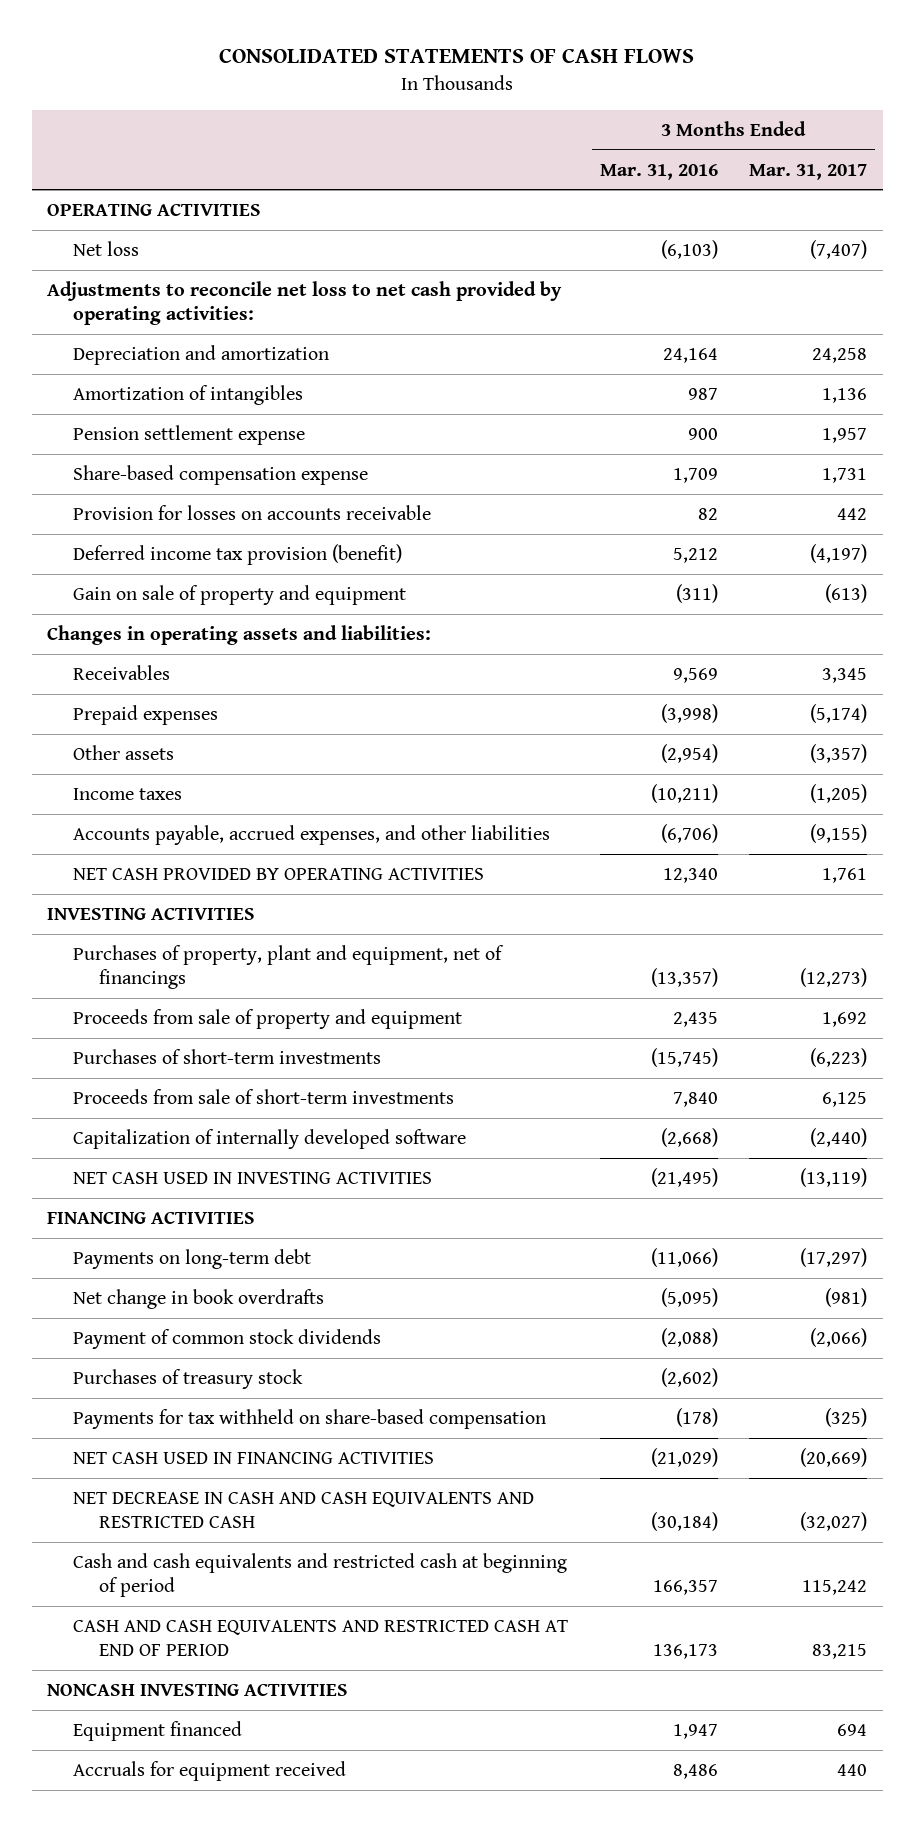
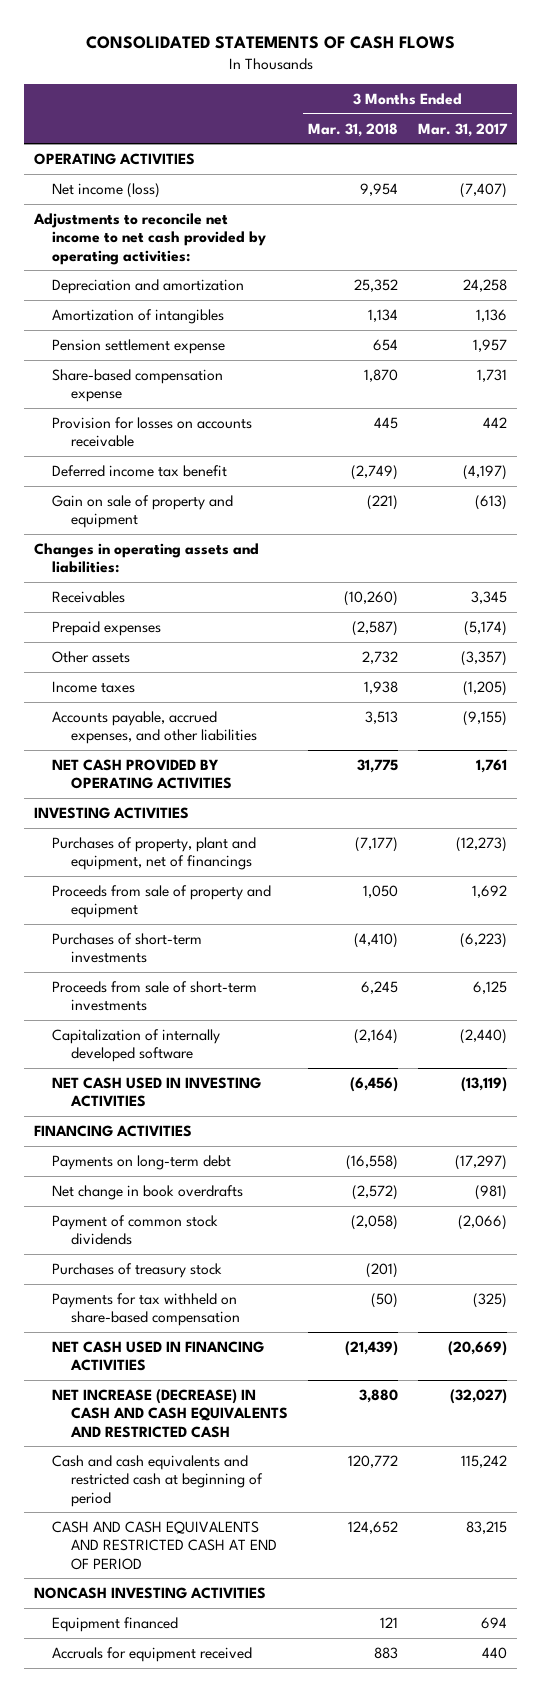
[599,163,718,180] Mar. 31, 2016 -> none
none -> [307,122,398,137] Mar. 31, 2018
[73,241,140,257] Net loss -> [52,182,161,198] Net income (loss)
[47,281,563,326] Adjustments to reconcile net loss to net cash provided by operating activities: -> [33,212,267,265] Adjustments to reconcile net income to net cash provided by operating activities:
[73,544,403,566] Deferred income tax provision (benefit) -> [52,464,228,477] Deferred income tax benefit
[73,1492,535,1529] NET DECREASE IN CASH AND CASH EQUIVALENTS AND RESTRICTED CASH -> [52,1388,288,1438] NET INCREASE (DECREASE) IN CASH AND CASH EQUIVALENTS AND RESTRICTED CASH

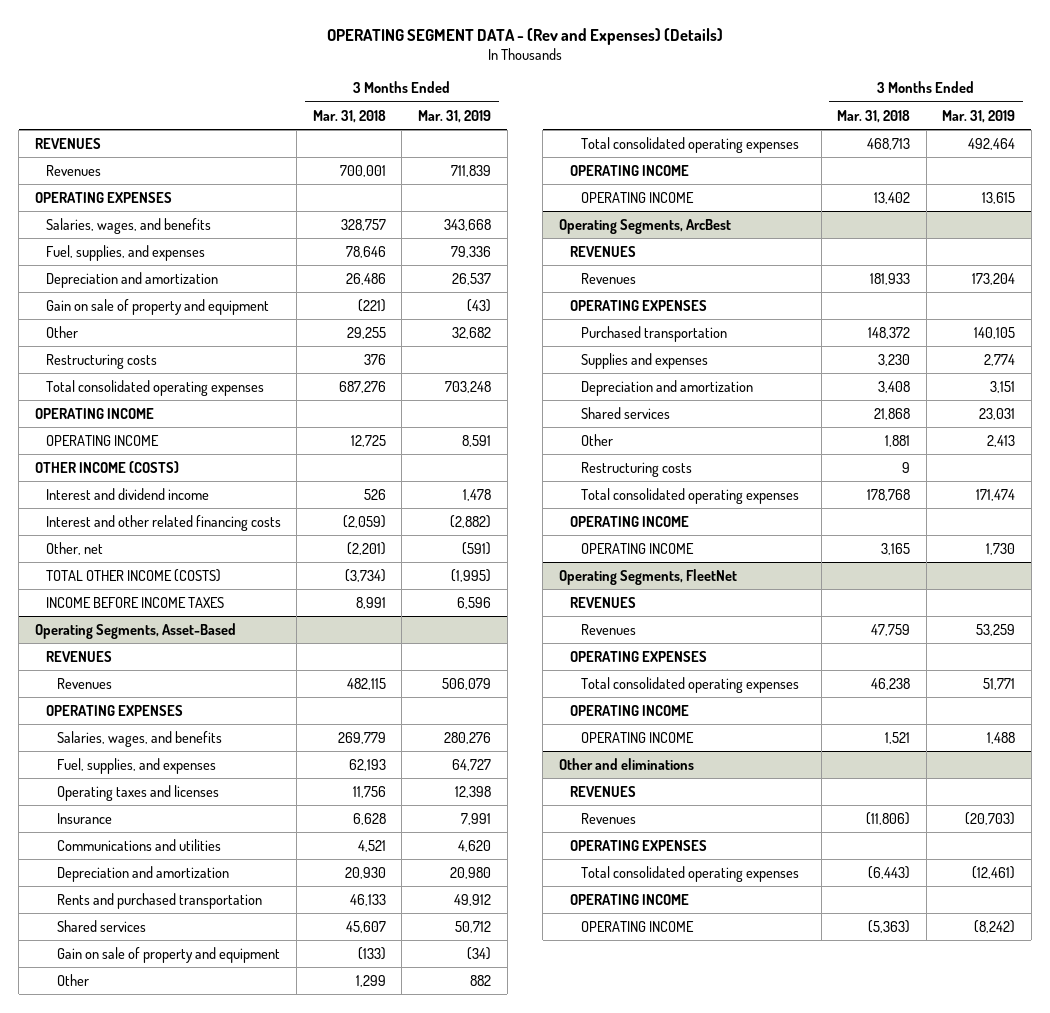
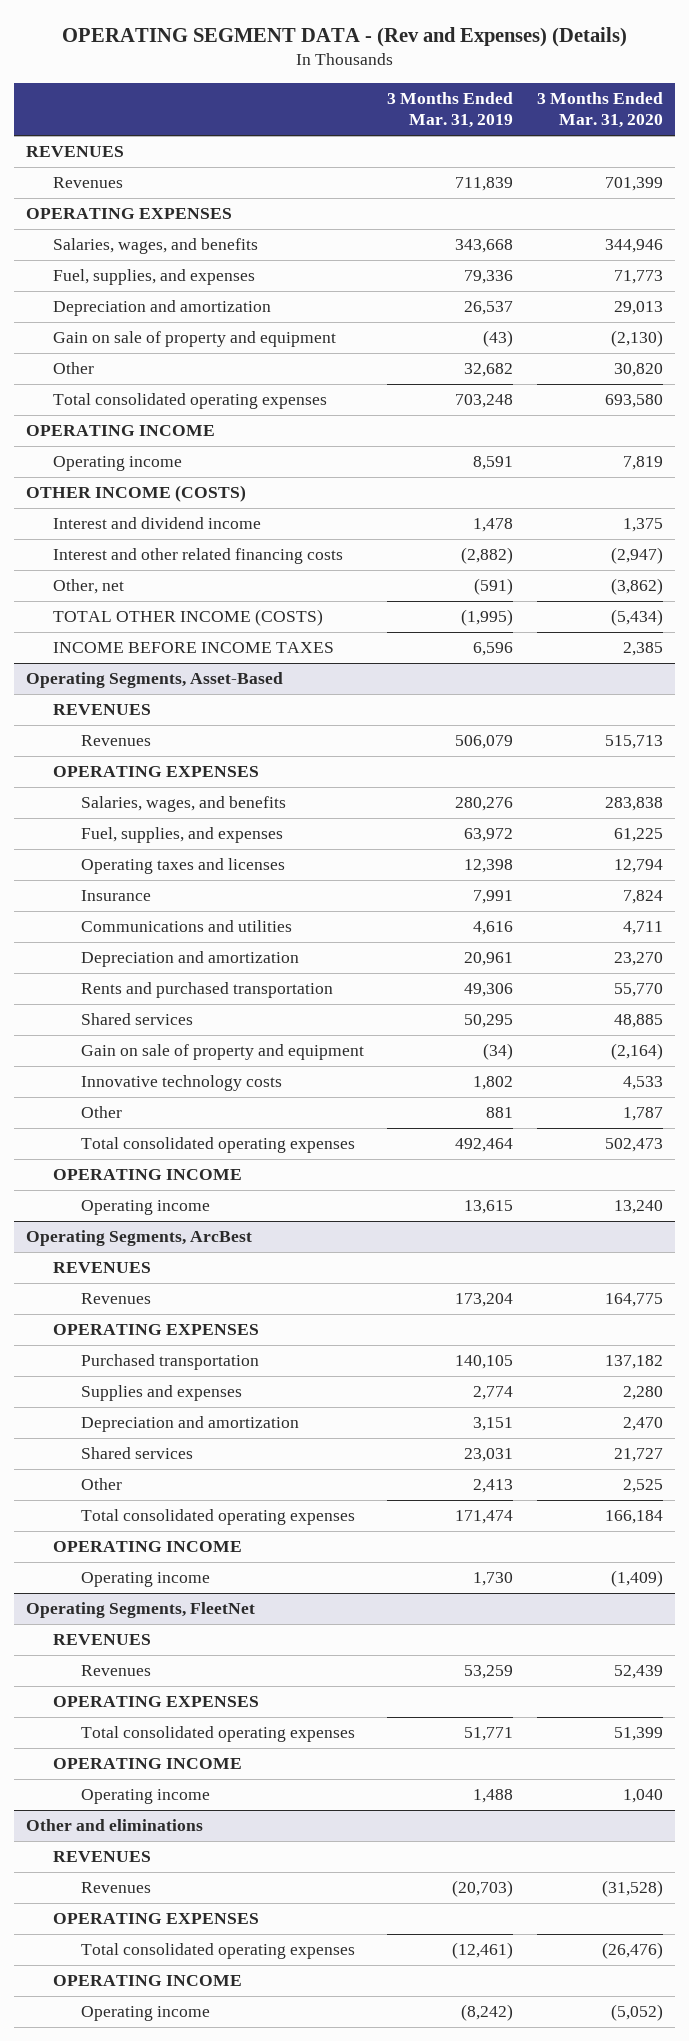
[312,109,386,123] Mar. 31, 2018 -> none
none -> [537,92,664,129] 3 Months Ended Mar. 31, 2020
[45,353,157,369] Restructuring costs -> none
[45,434,159,446] OPERATING INCOME -> [53,456,183,472] Operating income
[452,758,492,771] 64,727 -> [464,828,514,843] 63,972
[458,839,492,852] 4,620 -> [473,921,514,936] 4,616
[450,866,492,879] 20,980 -> [464,952,514,967] 20,961
[454,893,492,906] 49,912 -> [464,983,514,998] 49,306
[455,920,492,933] 50,712 -> [464,1014,514,1029] 50,295
none -> [80,1075,282,1092] Innovative technology costs
[470,974,492,986] 882 -> [486,1107,514,1119] 881
[581,191,695,203] OPERATING INCOME -> [80,1200,210,1216] Operating income
[581,461,693,477] Restructuring costs -> none
[581,542,695,554] OPERATING INCOME -> [80,1572,210,1588] Operating income
[581,731,695,743] OPERATING INCOME -> [80,1789,210,1805] Operating income
[581,920,695,932] OPERATING INCOME -> [80,2006,210,2022] Operating income

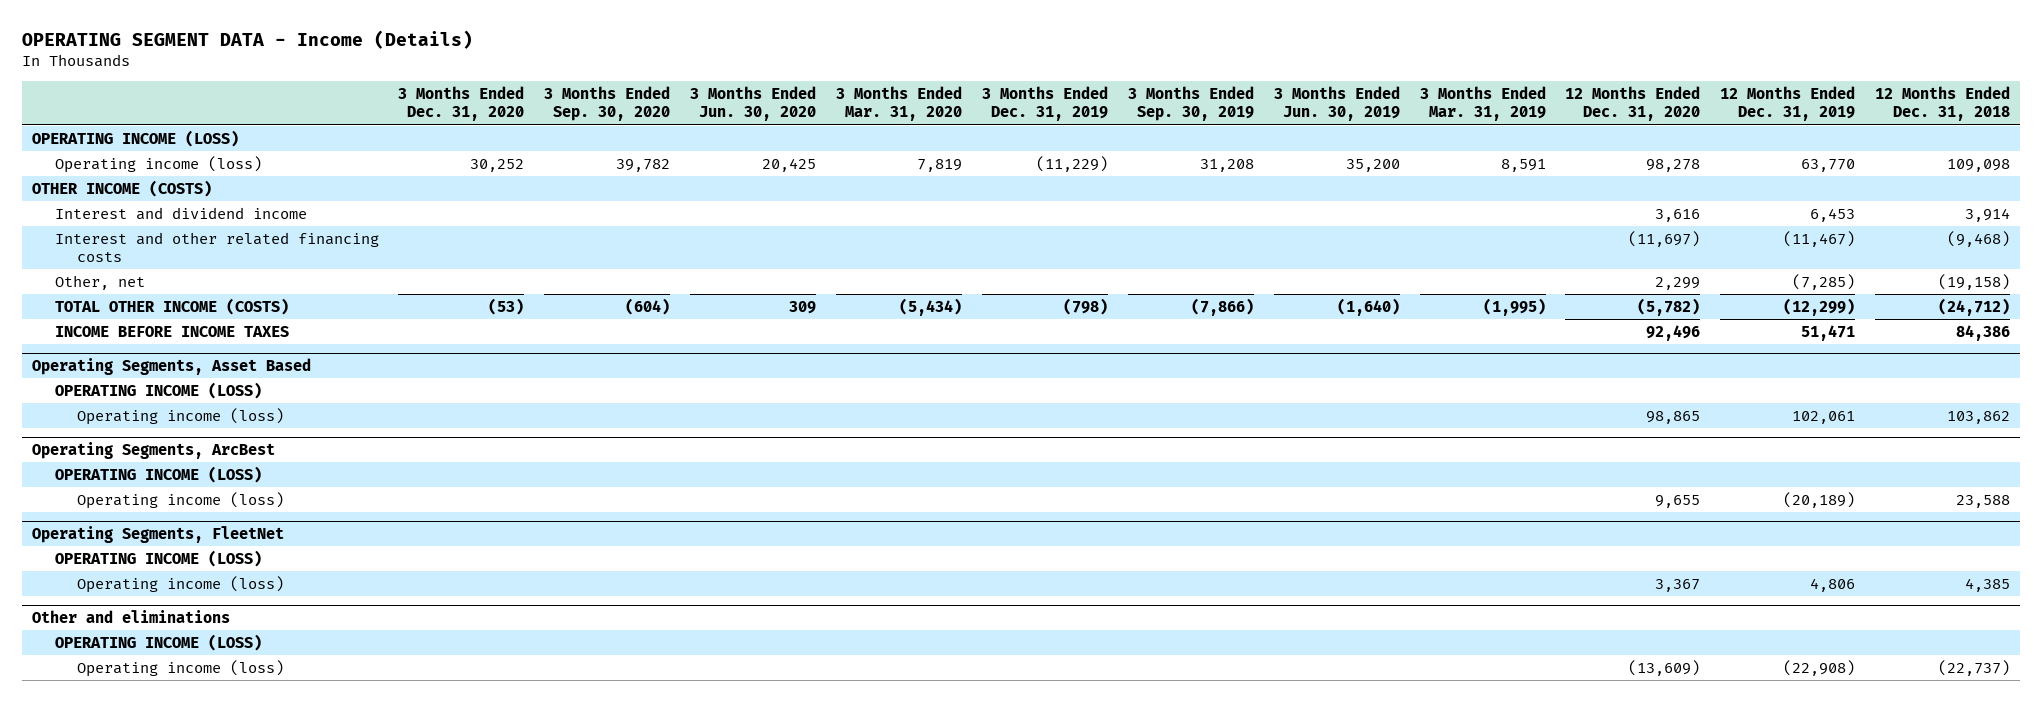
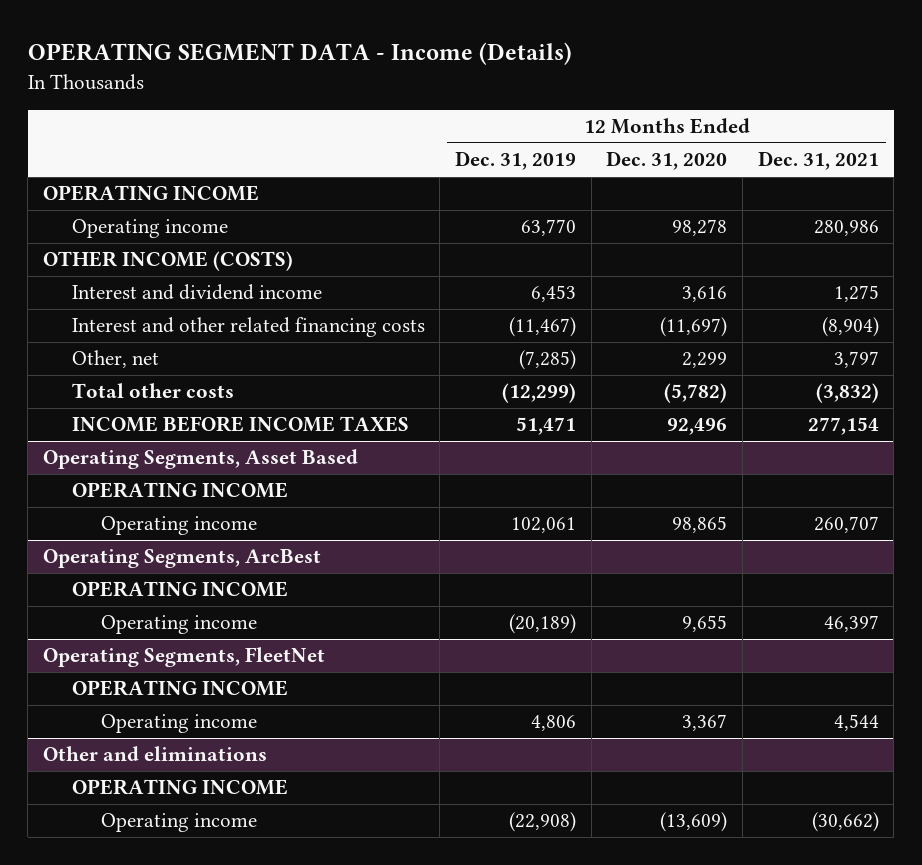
[398,86,525,122] 3 Months Ended Dec. 31, 2020 -> none
[544,86,671,122] 3 Months Ended Sep. 30, 2020 -> none
[690,86,817,122] 3 Months Ended Jun. 30, 2020 -> none
[836,86,963,122] 3 Months Ended Mar. 31, 2020 -> none
[981,86,1108,122] 3 Months Ended Dec. 31, 2019 -> none
[1127,86,1254,122] 3 Months Ended Sep. 30, 2019 -> none
[1273,86,1400,122] 3 Months Ended Jun. 30, 2019 -> none
[1419,86,1546,122] 3 Months Ended Mar. 31, 2019 -> none
[1875,86,2011,122] 12 Months Ended Dec. 31, 2018 -> none
none -> [757,151,879,171] Dec. 31, 2021
[31,129,239,147] OPERATING INCOME (LOSS) -> [42,185,259,202] OPERATING INCOME
[54,155,262,173] Operating income (loss) -> [71,219,228,239] Operating income
[54,297,289,315] TOTAL OTHER INCOME (COSTS) -> [71,383,234,399] Total other costs
[54,381,262,399] OPERATING INCOME (LOSS) -> [71,482,288,499] OPERATING INCOME
[77,407,285,425] Operating income (loss) -> [100,516,257,536] Operating income
[54,465,262,483] OPERATING INCOME (LOSS) -> [71,581,288,598] OPERATING INCOME
[77,491,285,509] Operating income (loss) -> [100,615,257,635] Operating income
[54,549,262,567] OPERATING INCOME (LOSS) -> [71,680,288,697] OPERATING INCOME
[77,575,285,593] Operating income (loss) -> [100,714,257,734] Operating income
[54,633,262,651] OPERATING INCOME (LOSS) -> [71,779,288,796] OPERATING INCOME
[77,659,285,677] Operating income (loss) -> [100,813,257,833] Operating income

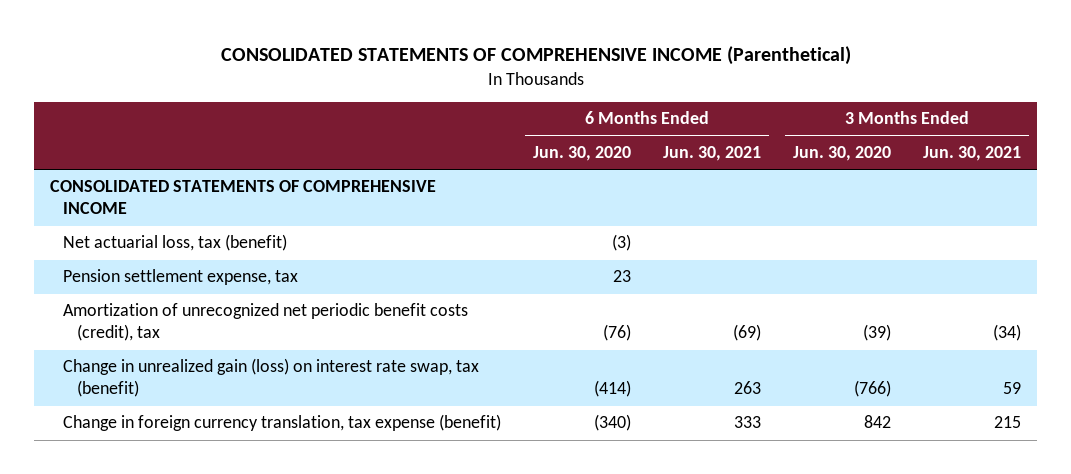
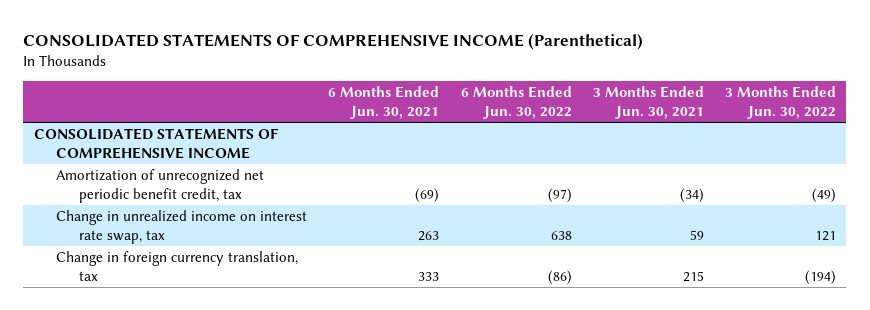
[533,145,632,161] Jun. 30, 2020 -> none
[793,145,892,161] Jun. 30, 2020 -> none
none -> [460,86,572,119] 6 Months Ended Jun. 30, 2022
none -> [724,86,836,119] 3 Months Ended Jun. 30, 2022
[63,234,288,252] Net actuarial loss, tax (benefit) -> none
[63,269,299,286] Pension settlement expense, tax -> none
[63,303,469,342] Amortization of unrecognized net periodic benefit costs (credit), tax -> [56,169,265,203] Amortization of unrecognized net periodic benefit credit, tax
[63,358,480,398] Change in unrealized gain (loss) on interest rate swap, tax (benefit) -> [56,210,308,244] Change in unrealized income on interest rate swap, tax
[63,414,502,432] Change in foreign currency translation, tax expense (benefit) -> [56,251,299,281] Change in foreign currency translation, tax

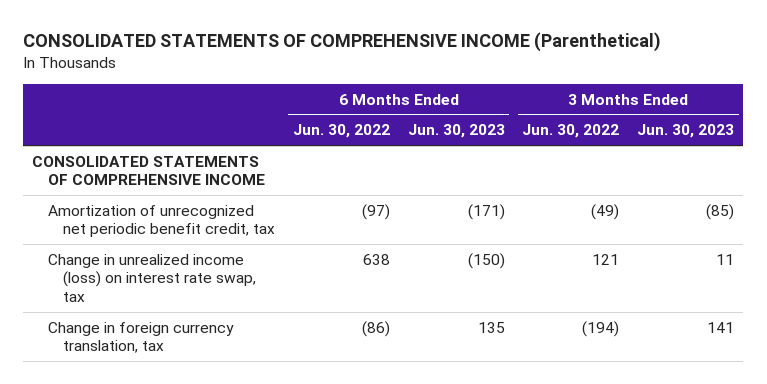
[328,86,440,119] 6 Months Ended Jun. 30, 2021 -> none
[592,86,704,119] 3 Months Ended Jun. 30, 2021 -> none
none -> [407,124,505,139] Jun. 30, 2023
none -> [637,124,735,139] Jun. 30, 2023
[56,210,308,244] Change in unrealized income on interest rate swap, tax -> [47,253,256,303] Change in unrealized income (loss) on interest rate swap, tax

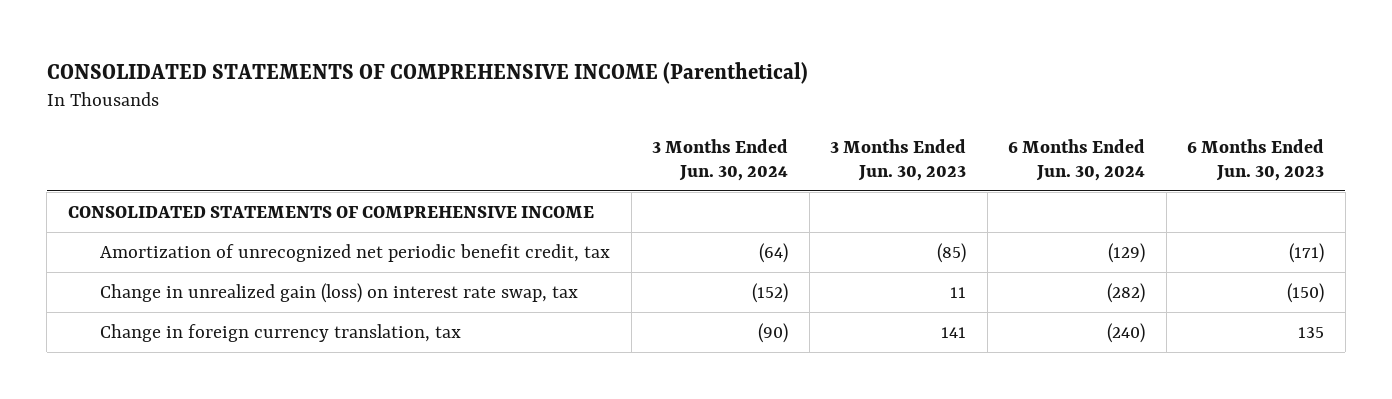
[292,124,390,139] Jun. 30, 2022 -> none
[522,124,620,139] Jun. 30, 2022 -> none
none -> [652,138,789,181] 3 Months Ended Jun. 30, 2024
none -> [1008,138,1146,181] 6 Months Ended Jun. 30, 2024
[47,253,256,303] Change in unrealized income (loss) on interest rate swap, tax -> [100,282,579,303] Change in unrealized gain (loss) on interest rate swap, tax

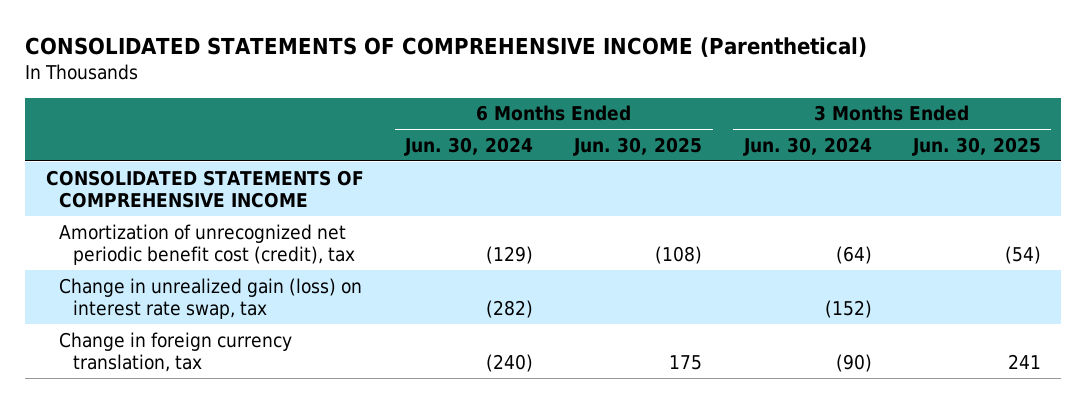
[830,138,967,181] 3 Months Ended Jun. 30, 2023 -> none
[1187,138,1325,181] 6 Months Ended Jun. 30, 2023 -> none
none -> [573,136,703,156] Jun. 30, 2025
none -> [911,136,1041,156] Jun. 30, 2025
[100,243,611,262] Amortization of unrecognized net periodic benefit credit, tax -> [59,223,355,265] Amortization of unrecognized net periodic benefit cost (credit), tax

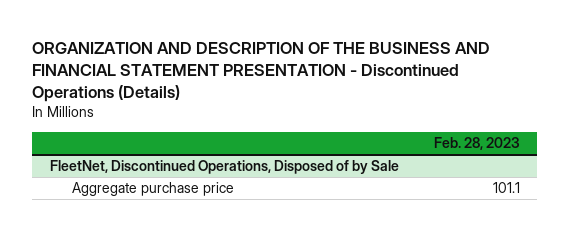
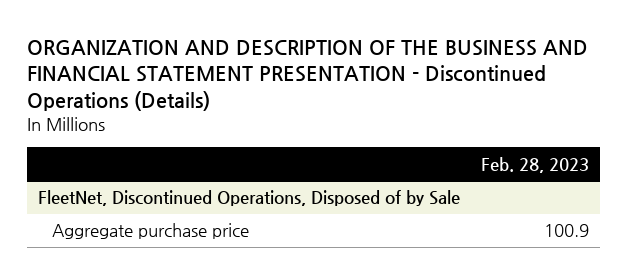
[492,182,520,194] 101.1 -> [544,224,590,238] 100.9

